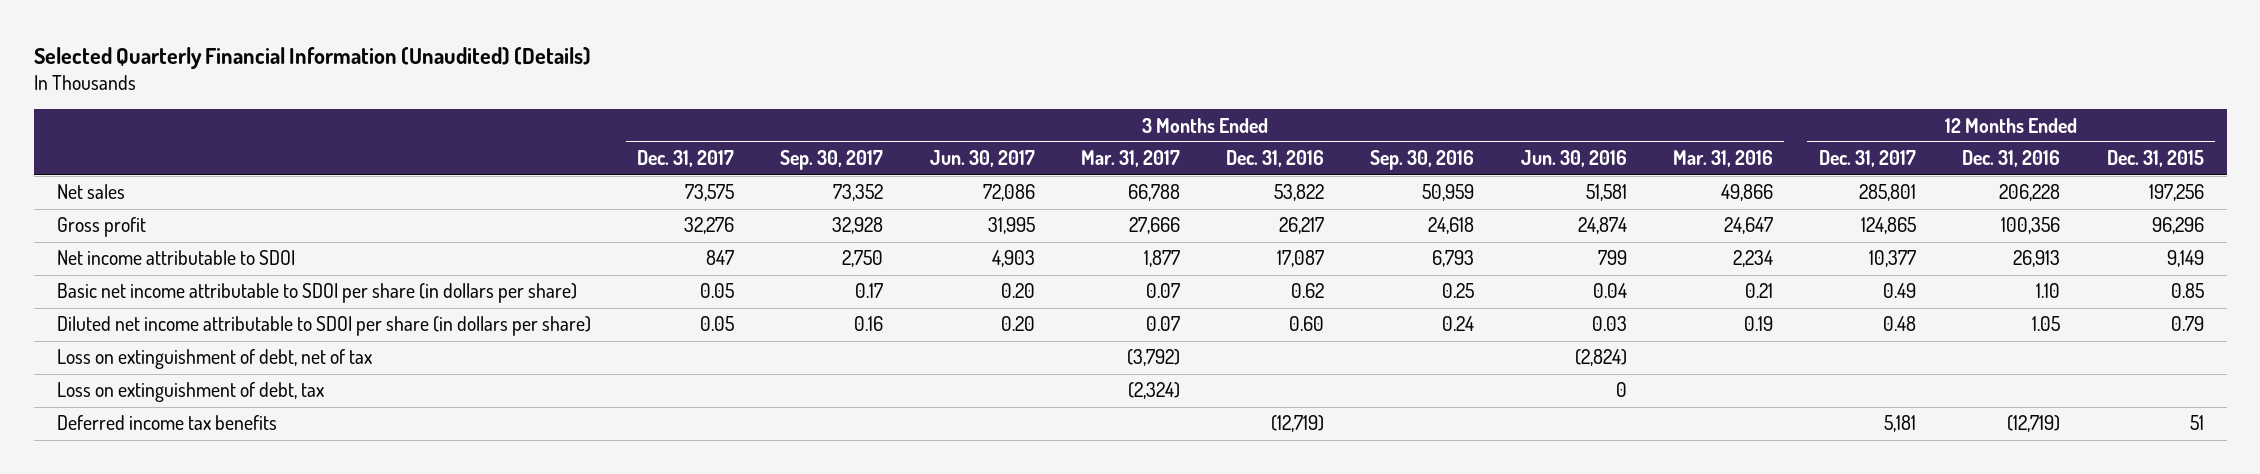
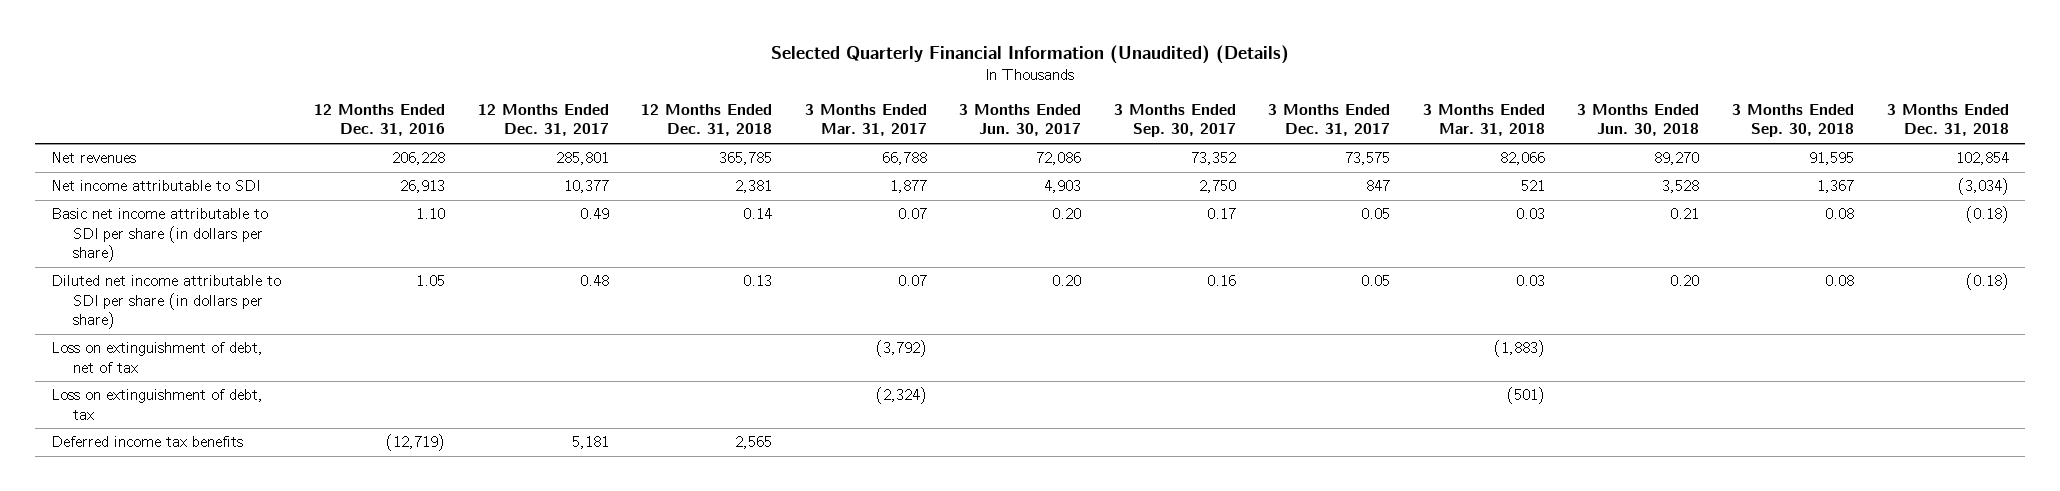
[1226,150,1325,168] Dec. 31, 2016 -> none
[1370,150,1475,171] Sep. 30, 2016 -> none
[1520,150,1627,168] Jun. 30, 2016 -> none
[1672,150,1773,168] Mar. 31, 2016 -> none
[2106,150,2204,168] Dec. 31, 2015 -> none
none -> [641,104,773,137] 12 Months Ended Dec. 31, 2018
none -> [1422,104,1545,137] 3 Months Ended Mar. 31, 2018
none -> [1577,104,1700,137] 3 Months Ended Jun. 30, 2018
none -> [1732,104,1855,138] 3 Months Ended Sep. 30, 2018
none -> [1886,104,2009,137] 3 Months Ended Dec. 31, 2018
[56,217,146,238] Gross profit -> none
[56,184,125,200] Net sales -> [51,152,137,164] Net revenues
[56,250,295,266] Net income attributable to SDOI -> [51,180,261,192] Net income attributable to SDI
[56,283,577,304] Basic net income attributable to SDOI per share (in dollars per share) -> [51,208,269,262] Basic net income attributable to SDI per share (in dollars per share)
[56,316,591,337] Diluted net income attributable to SDOI per share (in dollars per share) -> [51,275,282,329] Diluted net income attributable to SDI per share (in dollars per share)

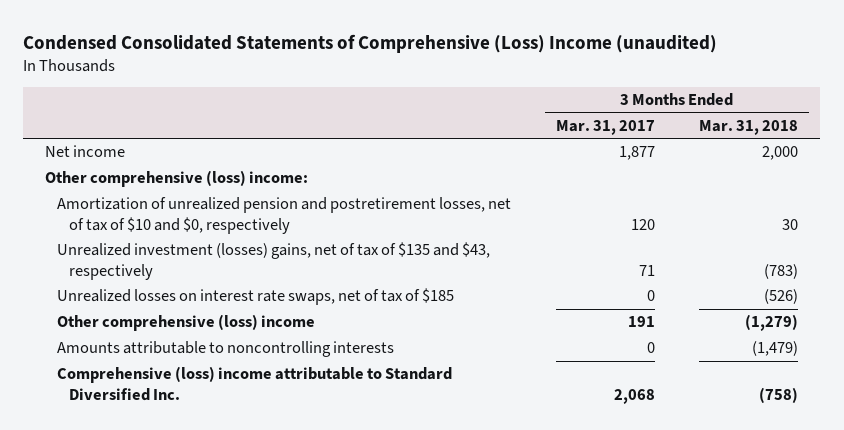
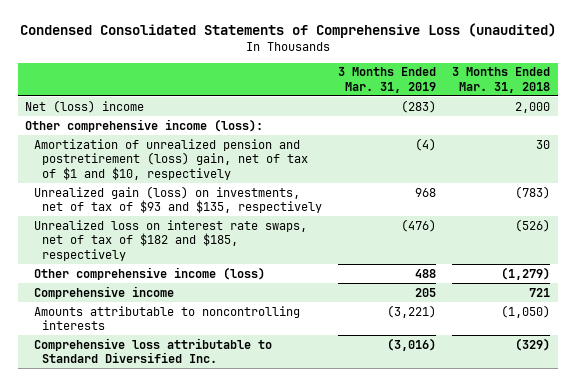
[23,33,718,53] Condensed Consolidated Statements of Comprehensive (Loss) Income (unaudited) -> [19,23,556,39] Condensed Consolidated Statements of Comprehensive Loss (unaudited)
[555,119,655,135] Mar. 31, 2017 -> none
none -> [338,67,437,93] 3 Months Ended Mar. 31, 2019
[45,145,126,158] Net income -> [25,99,145,113] Net (loss) income
[45,170,309,188] Other comprehensive (loss) income: -> [25,118,264,132] Other comprehensive income (loss):
[57,197,512,234] Amortization of unrealized pension and postretirement losses, net of tax of $10 and $0, respectively -> [33,138,309,180] Amortization of unrealized pension and postretirement (loss) gain, net of tax of $1 and $10, respectively
[57,242,491,280] Unrealized investment (losses) gains, net of tax of $135 and $43, respectively -> [33,185,323,214] Unrealized gain (loss) on investments, net of tax of $93 and $135, respectively
[57,288,455,306] Unrealized losses on interest rate swaps, net of tax of $185 -> [33,219,307,261] Unrealized loss on interest rate swaps, net of tax of $182 and $185, respectively
[57,314,316,332] Other comprehensive (loss) income -> [33,266,265,280] Other comprehensive income (loss)
none -> [33,285,174,299] Comprehensive income
[752,341,799,357] (1,479) -> [500,304,550,318] (1,050)
[57,366,453,401] Comprehensive (loss) income attributable to Standard Diversified Inc. -> [33,337,272,364] Comprehensive loss attributable to Standard Diversified Inc.
[759,386,799,403] (758) -> [514,337,550,351] (329)

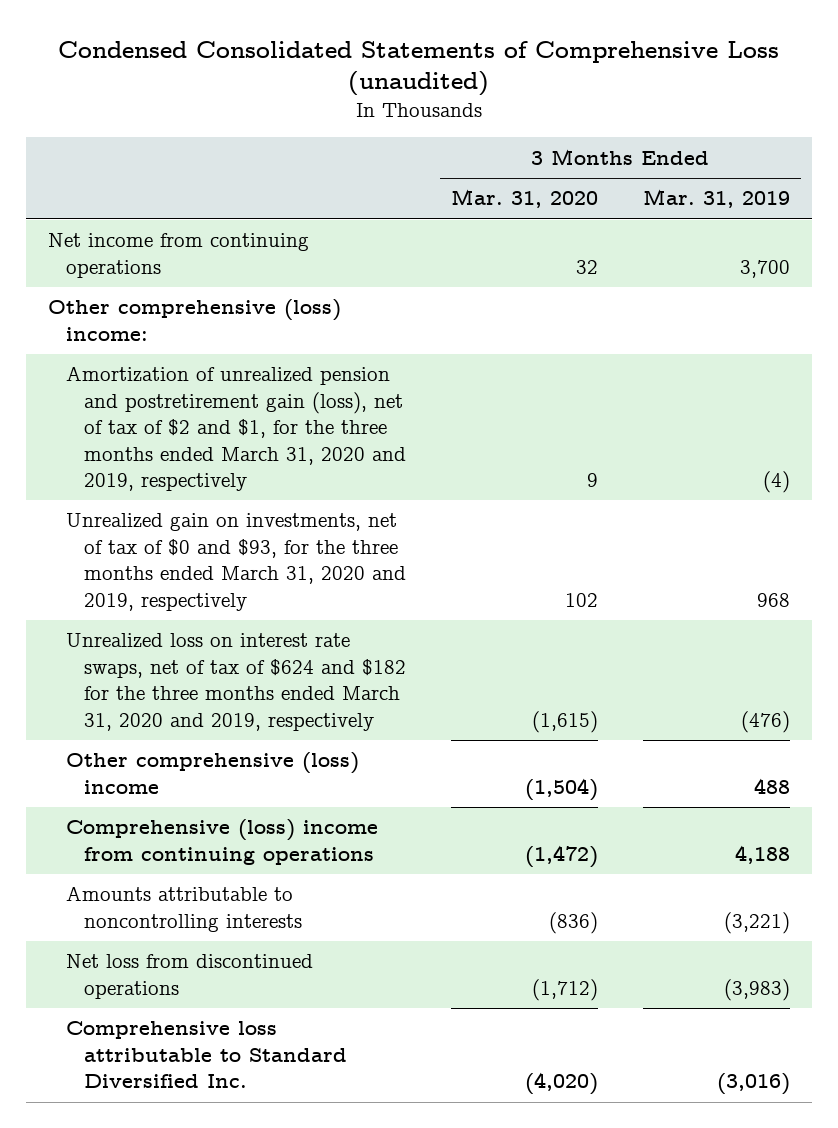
[451,67,550,93] 3 Months Ended Mar. 31, 2018 -> none
none -> [451,189,599,209] Mar. 31, 2020
[25,99,145,113] Net (loss) income -> none
[33,285,174,299] Comprehensive income -> none
none -> [48,233,310,278] Net income from continuing operations
[25,118,264,132] Other comprehensive income (loss): -> [48,299,342,341] Other comprehensive (loss) income:
[33,138,309,180] Amortization of unrealized pension and postretirement (loss) gain, net of tax of $1 and $10, respectively -> [66,366,407,492] Amortization of unrealized pension and postretirement gain (loss), net of tax of $2 and $1, for the three months ended March 31, 2020 and 2019, respectively
[33,185,323,214] Unrealized gain (loss) on investments, net of tax of $93 and $135, respectively -> [66,513,407,611] Unrealized gain on investments, net of tax of $0 and $93, for the three months ended March 31, 2020 and 2019, respectively
[33,219,307,261] Unrealized loss on interest rate swaps, net of tax of $182 and $185, respectively -> [66,633,407,731] Unrealized loss on interest rate swaps, net of tax of $624 and $182 for the three months ended March 31, 2020 and 2019, respectively
[33,266,265,280] Other comprehensive income (loss) -> [66,752,360,794] Other comprehensive (loss) income
none -> [66,819,379,865] Comprehensive (loss) income from continuing operations
none -> [66,954,314,999] Net loss from discontinued operations

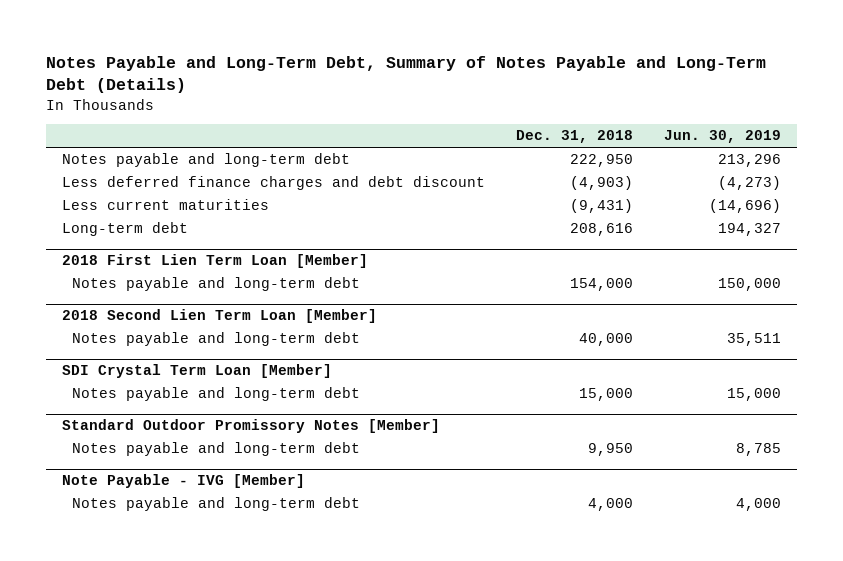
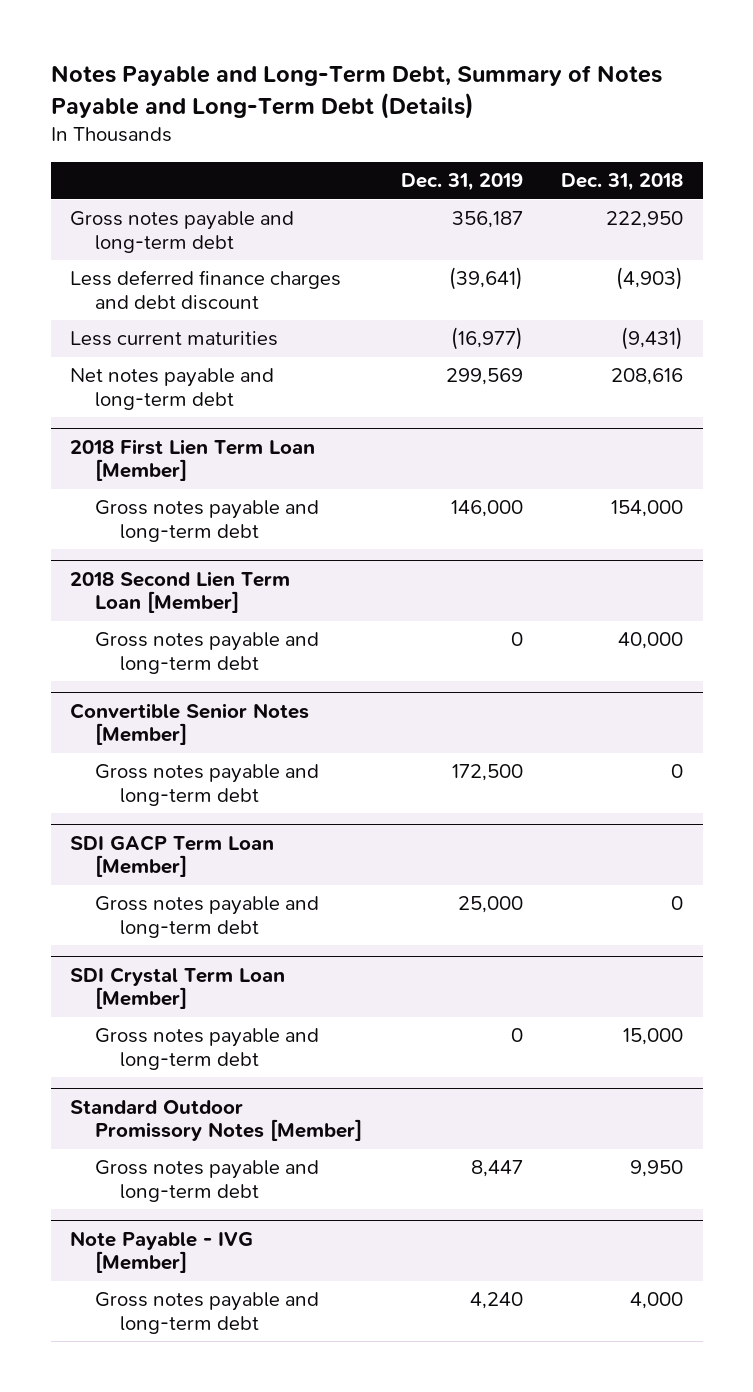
[663,130,781,144] Jun. 30, 2019 -> none
none -> [400,173,523,192] Dec. 31, 2019
[61,153,350,168] Notes payable and long-term debt -> [70,211,295,253] Gross notes payable and long-term debt
[61,222,188,237] Long-term debt -> [70,368,275,410] Net notes payable and long-term debt
[72,277,361,292] Notes payable and long-term debt -> [95,500,320,542] Gross notes payable and long-term debt
[72,332,361,347] Notes payable and long-term debt -> [95,632,320,674] Gross notes payable and long-term debt
none -> [70,703,310,746] Convertible Senior Notes [Member]
none -> [95,764,320,806] Gross notes payable and long-term debt
none -> [70,835,275,878] SDI GACP Term Loan [Member]
none -> [95,896,320,938] Gross notes payable and long-term debt
[72,387,361,402] Notes payable and long-term debt -> [95,1028,320,1070] Gross notes payable and long-term debt
[72,442,361,457] Notes payable and long-term debt -> [95,1160,320,1202] Gross notes payable and long-term debt
[72,497,361,512] Notes payable and long-term debt -> [95,1292,320,1334] Gross notes payable and long-term debt

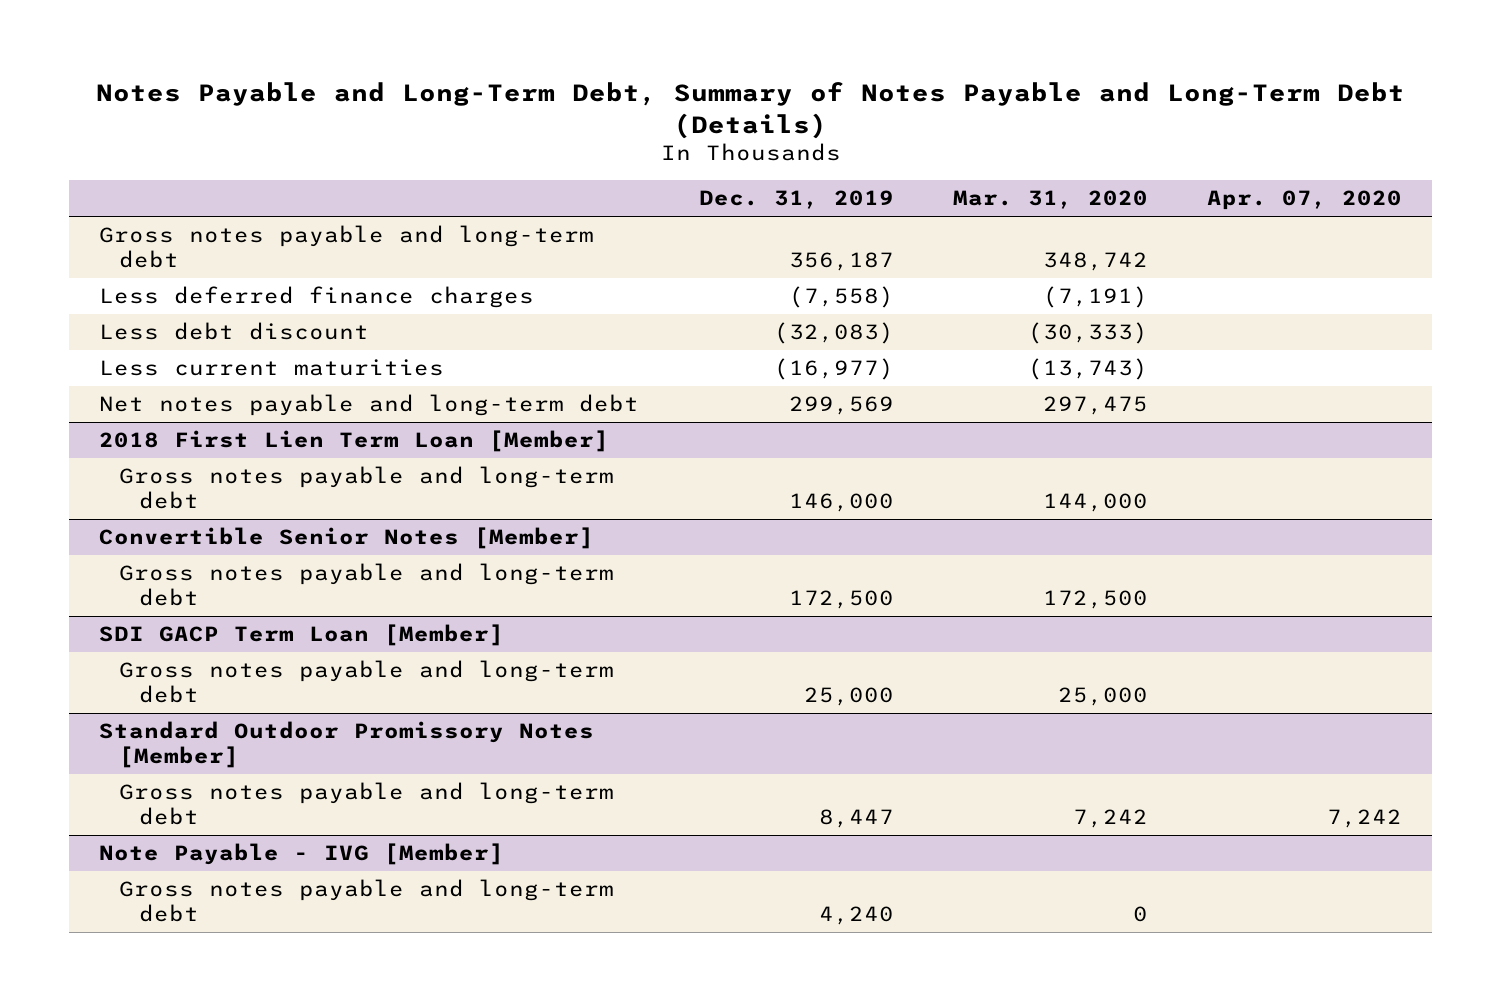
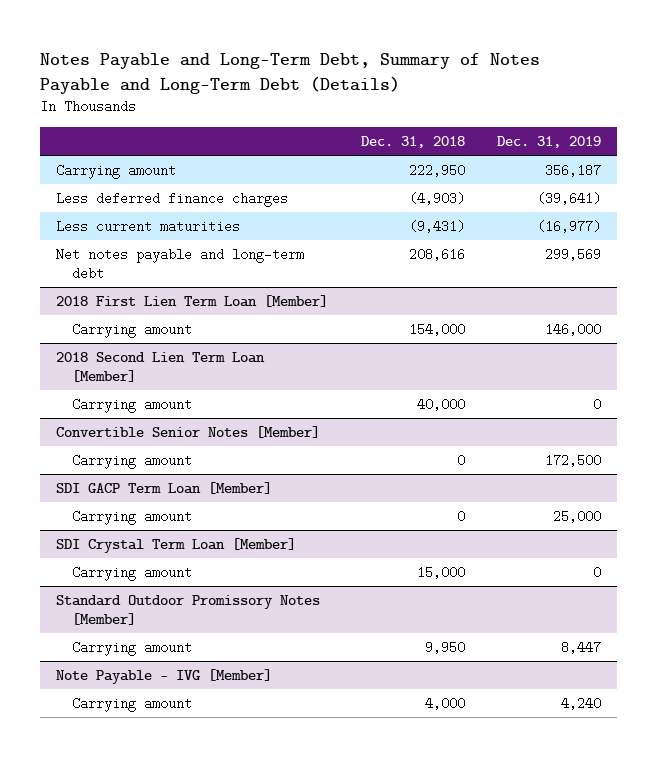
[953,190,1149,210] Mar. 31, 2020 -> none
[1207,190,1403,211] Apr. 07, 2020 -> none
none -> [360,135,465,148] Dec. 31, 2018
[99,321,370,340] Less debt discount -> none
[99,224,595,269] Gross notes payable and long-term debt -> [56,164,177,180] Carrying amount
[788,285,894,308] (7,558) -> [537,192,602,206] (39,641)
[119,465,615,510] Gross notes payable and long-term debt -> [72,323,193,339] Carrying amount
none -> [56,352,266,382] 2018 Second Lien Term Loan [Member]
none -> [72,398,193,414] Carrying amount
[119,562,615,607] Gross notes payable and long-term debt -> [72,454,193,470] Carrying amount
[119,659,615,704] Gross notes payable and long-term debt -> [72,510,193,526] Carrying amount
none -> [56,538,297,554] SDI Crystal Term Loan [Member]
none -> [72,566,193,582] Carrying amount
[119,781,615,826] Gross notes payable and long-term debt -> [72,641,193,657] Carrying amount
[119,878,615,923] Gross notes payable and long-term debt -> [72,697,193,713] Carrying amount

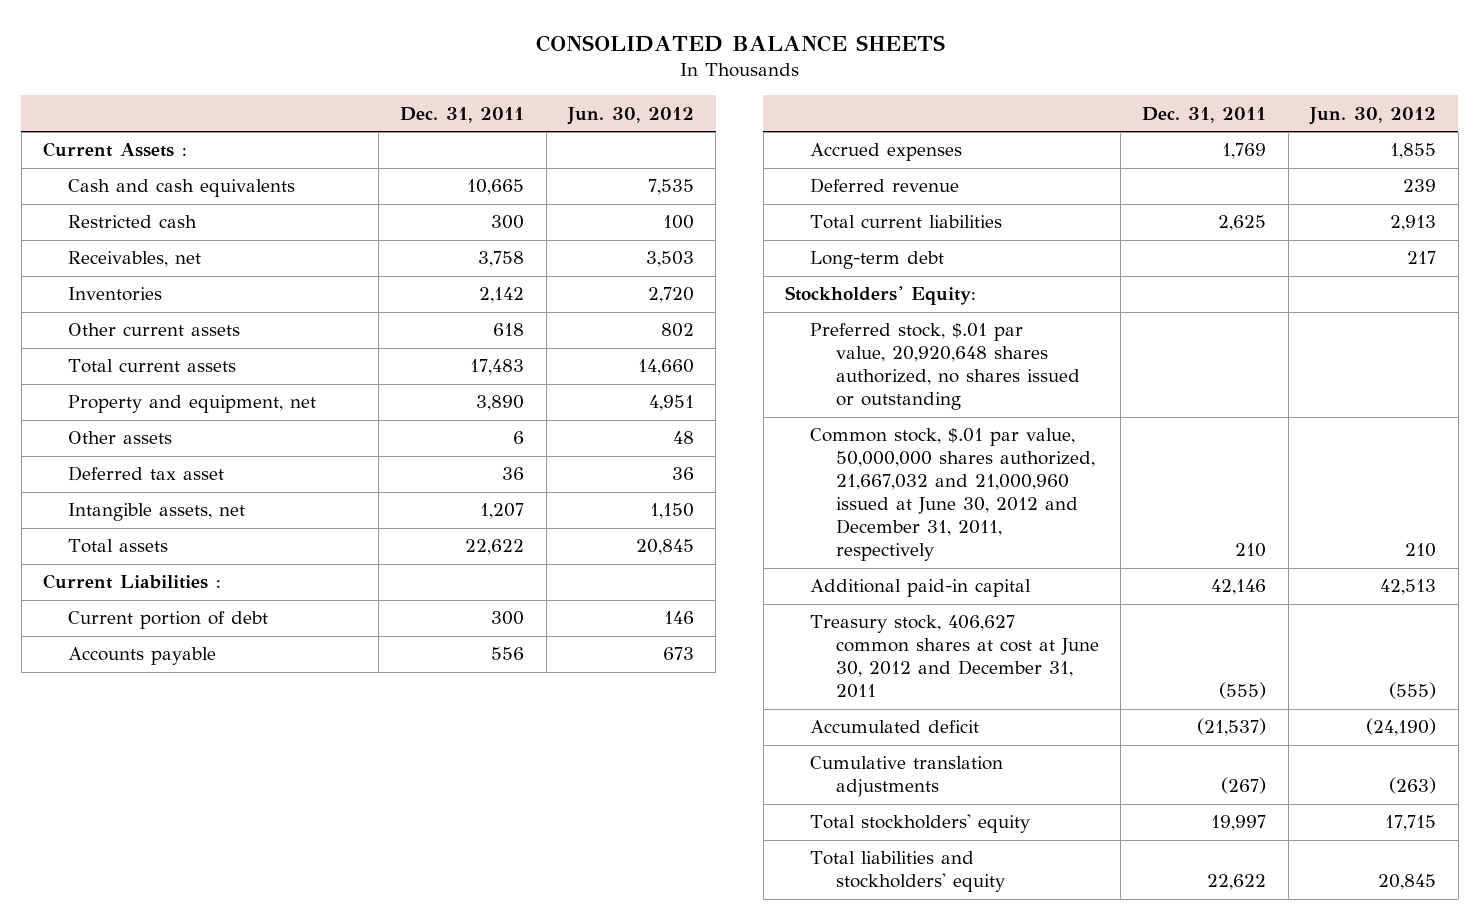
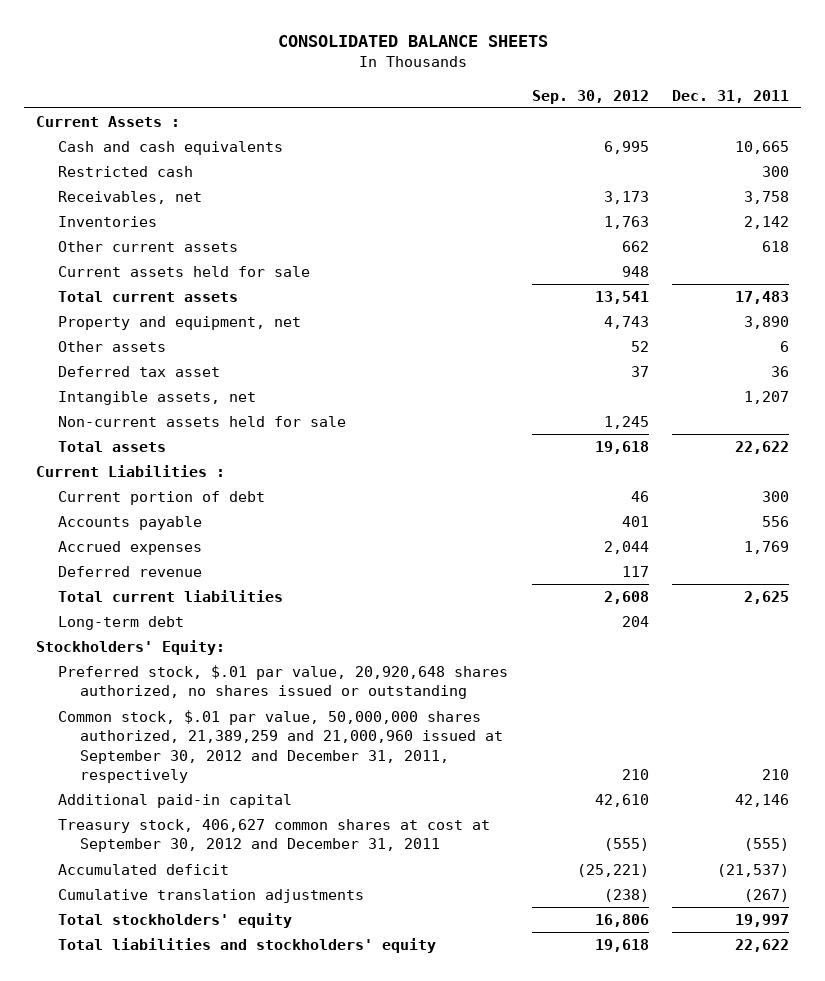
[566,106,694,125] Jun. 30, 2012 -> none
none -> [531,89,649,104] Sep. 30, 2012
none -> [58,266,311,278] Current assets held for sale
none -> [58,416,347,428] Non-current assets held for sale
[810,428,1095,562] Common stock, $.01 par value, 50,000,000 shares authorized, 21,667,032 and 21,000,960 issued at June 30, 2012 and December 31, 2011, respectively -> [58,710,504,783] Common stock, $.01 par value, 50,000,000 shares authorized, 21,389,259 and 21,000,960 issued at September 30, 2012 and December 31, 2011, respectively
[810,615,1099,699] Treasury stock, 406,627 common shares at cost at June 30, 2012 and December 31, 2011 -> [58,819,491,853] Treasury stock, 406,627 common shares at cost at September 30, 2012 and December 31, 2011

